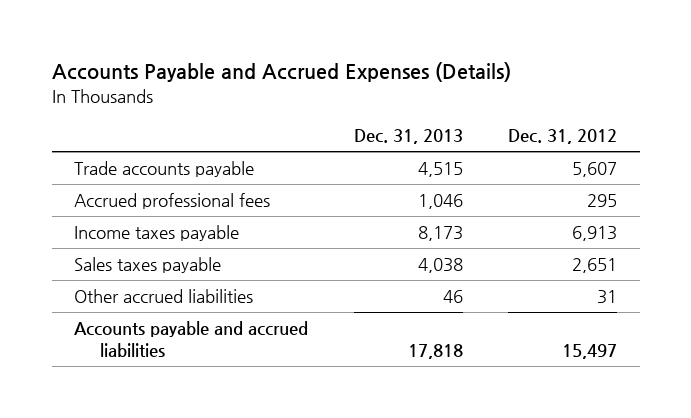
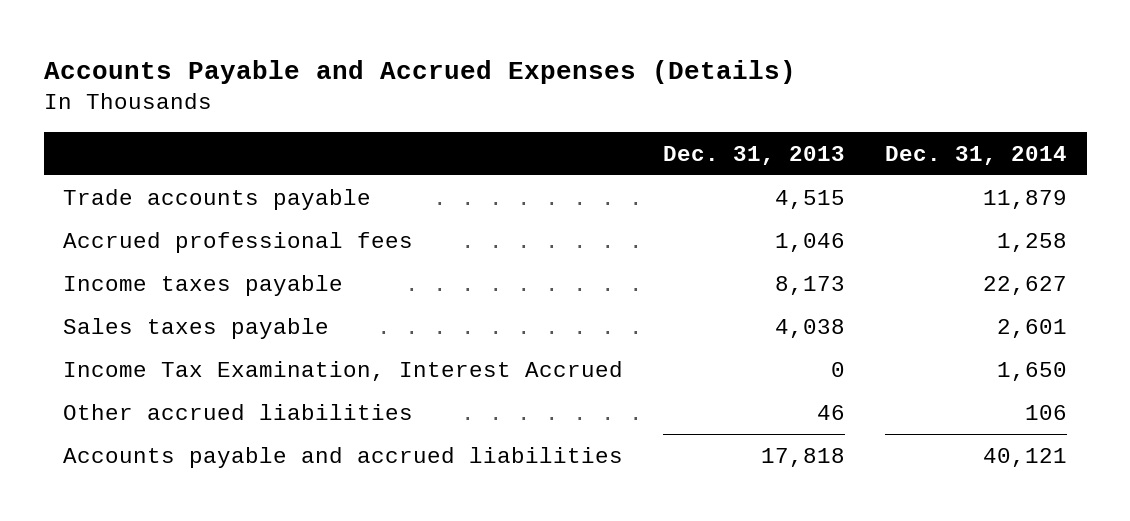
[507,129,617,145] Dec. 31, 2012 -> none
none -> [884,145,1067,165] Dec. 31, 2014
none -> [63,360,624,381] Income Tax Examination, Interest Accrued

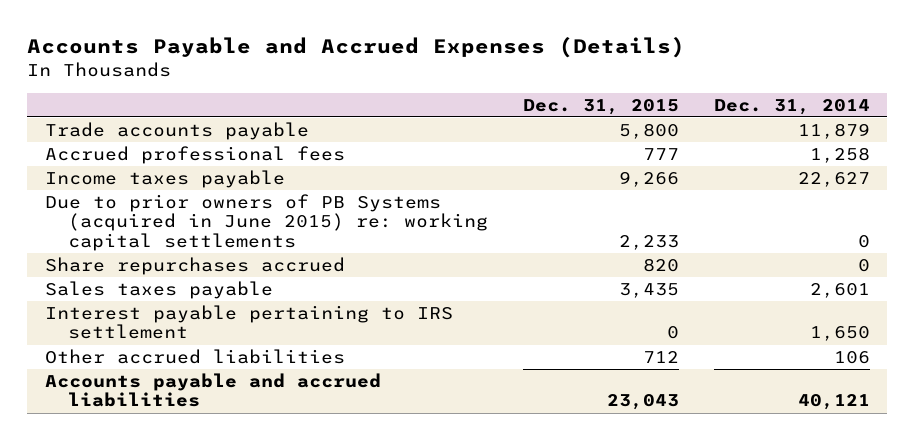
[663,145,846,165] Dec. 31, 2013 -> none
none -> [522,98,679,115] Dec. 31, 2015
none -> [44,193,488,252] Due to prior owners of PB Systems (acquired in June 2015) re: working capital settlements
none -> [44,256,345,275] Share repurchases accrued
[63,360,624,381] Income Tax Examination, Interest Accrued -> [44,304,453,340] Interest payable pertaining to IRS settlement

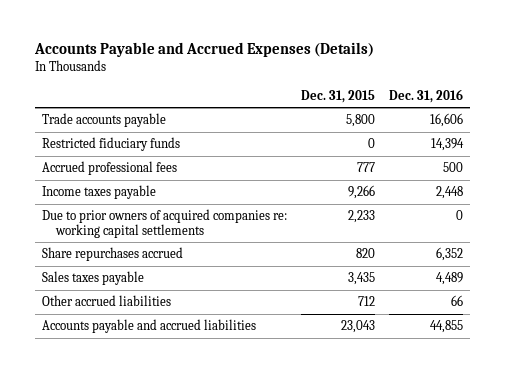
[713,98,870,115] Dec. 31, 2014 -> none
none -> [388,88,463,103] Dec. 31, 2016
none -> [42,137,181,152] Restricted fiduciary funds
[44,193,488,252] Due to prior owners of PB Systems (acquired in June 2015) re: working capital settlements -> [42,209,288,238] Due to prior owners of acquired companies re: working capital settlements
[44,304,453,340] Interest payable pertaining to IRS settlement -> none

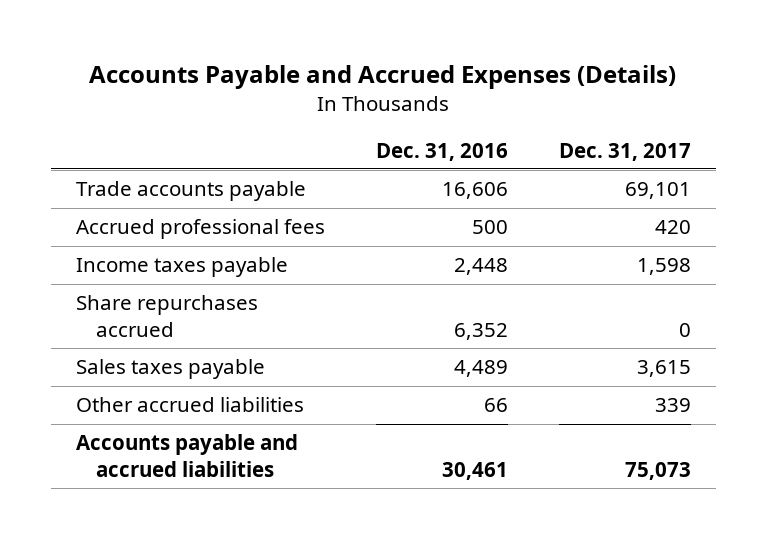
[300,89,375,103] Dec. 31, 2015 -> none
none -> [558,142,691,161] Dec. 31, 2017
[42,137,181,152] Restricted fiduciary funds -> none
[42,209,288,238] Due to prior owners of acquired companies re: working capital settlements -> none
[429,320,463,334] 44,855 -> [441,461,508,480] 30,461

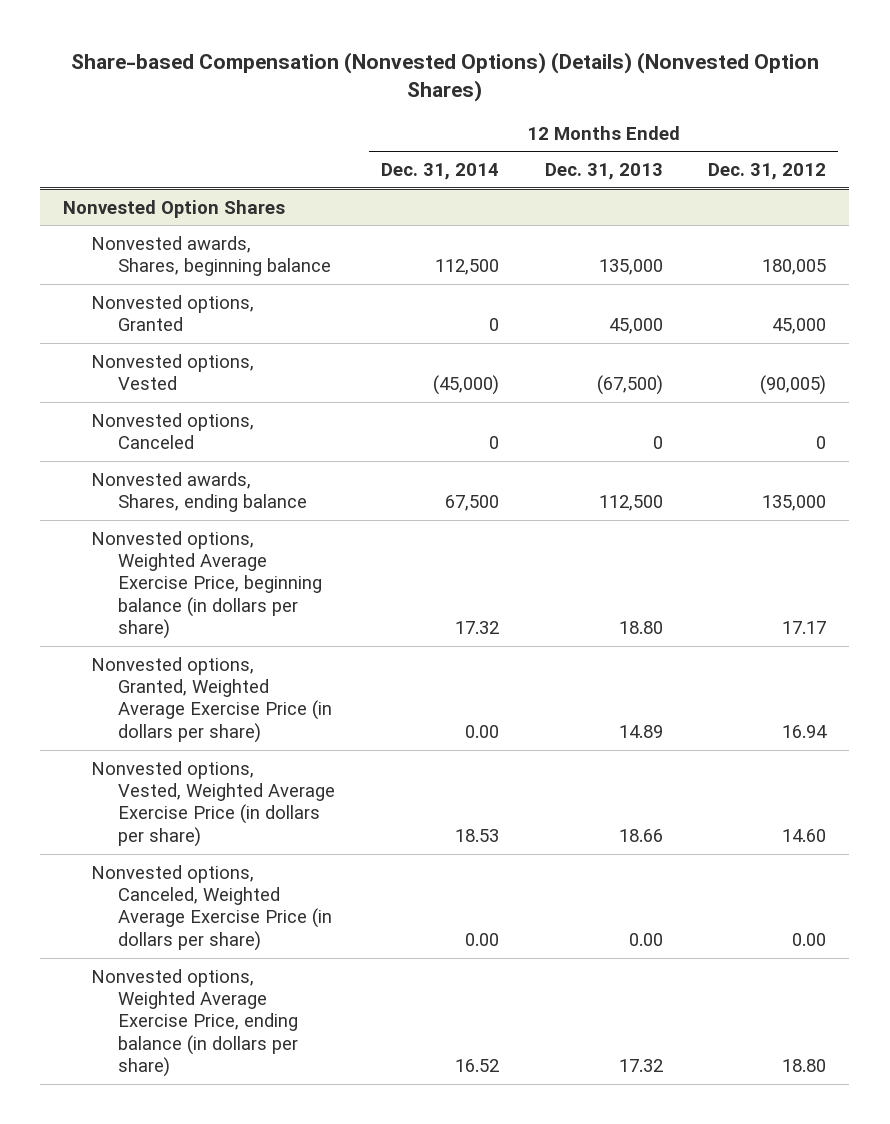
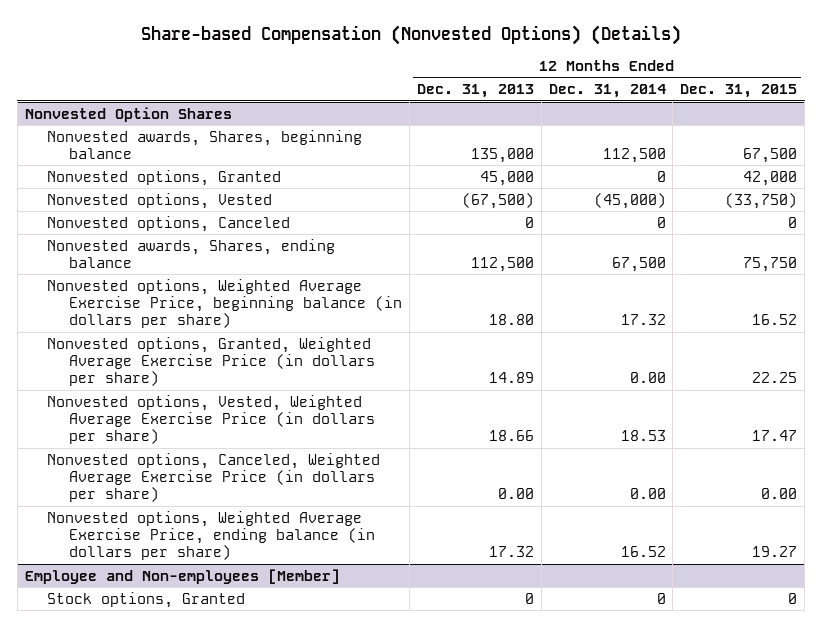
[70,51,819,103] Share-based Compensation (Nonvested Options) (Details) (Nonvested Option Shares) -> [140,24,681,45] Share-based Compensation (Nonvested Options) (Details)
[708,163,827,181] Dec. 31, 2012 -> none
none -> [680,84,798,99] Dec. 31, 2015
none -> [24,568,340,584] Employee and Non-employees [Member]
none -> [46,591,245,608] Stock options, Granted

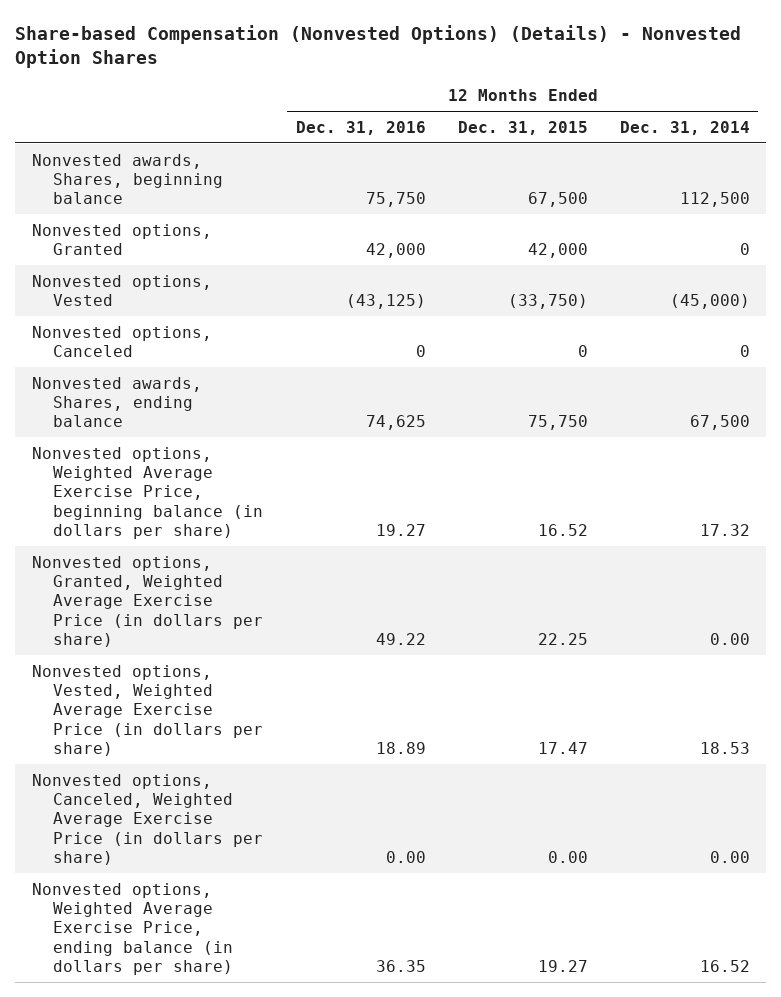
[140,24,681,45] Share-based Compensation (Nonvested Options) (Details) -> [15,24,742,68] Share-based Compensation (Nonvested Options) (Details) - Nonvested Option Shares
[416,84,534,99] Dec. 31, 2013 -> none
none -> [295,120,426,135] Dec. 31, 2016
[24,106,232,122] Nonvested Option Shares -> none
[24,568,340,584] Employee and Non-employees [Member] -> none
[46,591,245,608] Stock options, Granted -> none

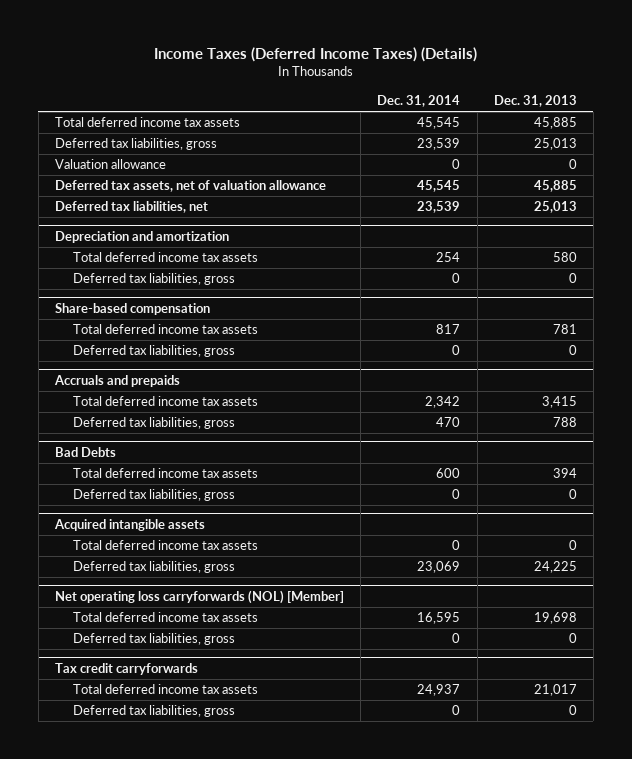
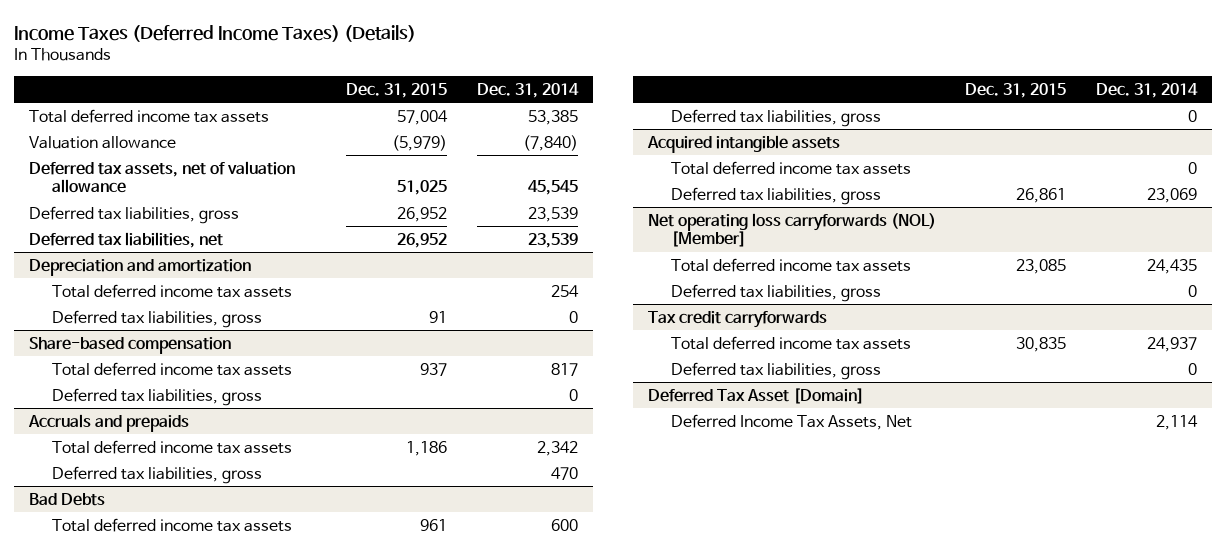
[493,95,577,108] Dec. 31, 2013 -> none
none -> [346,82,448,98] Dec. 31, 2015
[417,117,461,130] 45,545 -> [528,109,579,125] 53,385
[452,159,461,170] 0 -> [523,134,579,151] (7,840)
[54,138,217,151] Deferred tax liabilities, gross -> [28,205,239,224] Deferred tax liabilities, gross
[417,612,461,625] 16,595 -> [1146,258,1197,274] 24,435
none -> [647,387,864,404] Deferred Tax Asset [Domain]
none -> [670,413,912,430] Deferred Income Tax Assets, Net

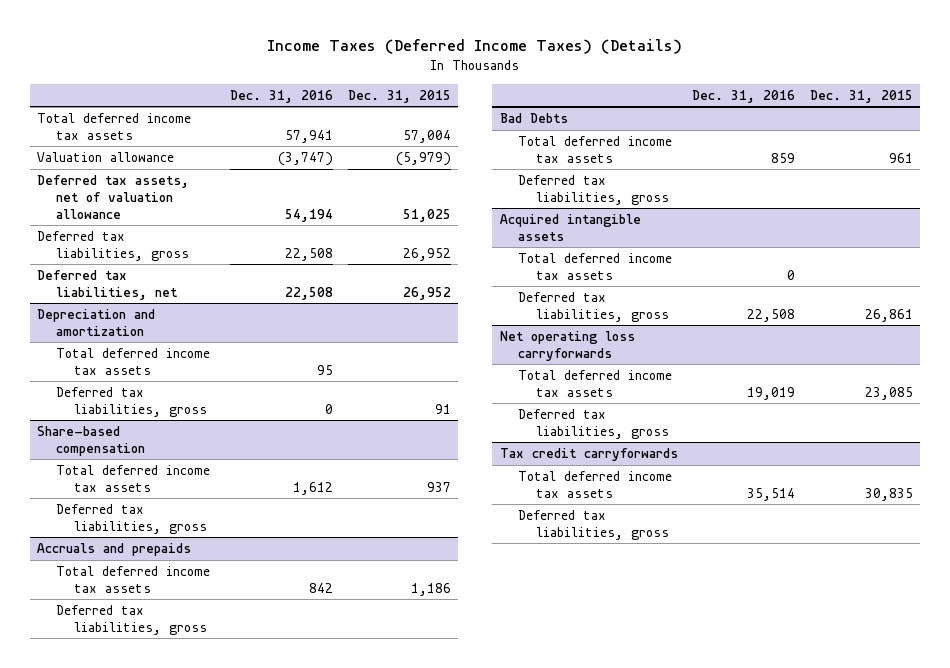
[477,82,580,98] Dec. 31, 2014 -> none
none -> [230,89,334,103] Dec. 31, 2016
[647,212,936,248] Net operating loss carryforwards (NOL) [Member] -> [499,330,635,361] Net operating loss carryforwards
[647,387,864,404] Deferred Tax Asset [Domain] -> none
[670,413,912,430] Deferred Income Tax Assets, Net -> none

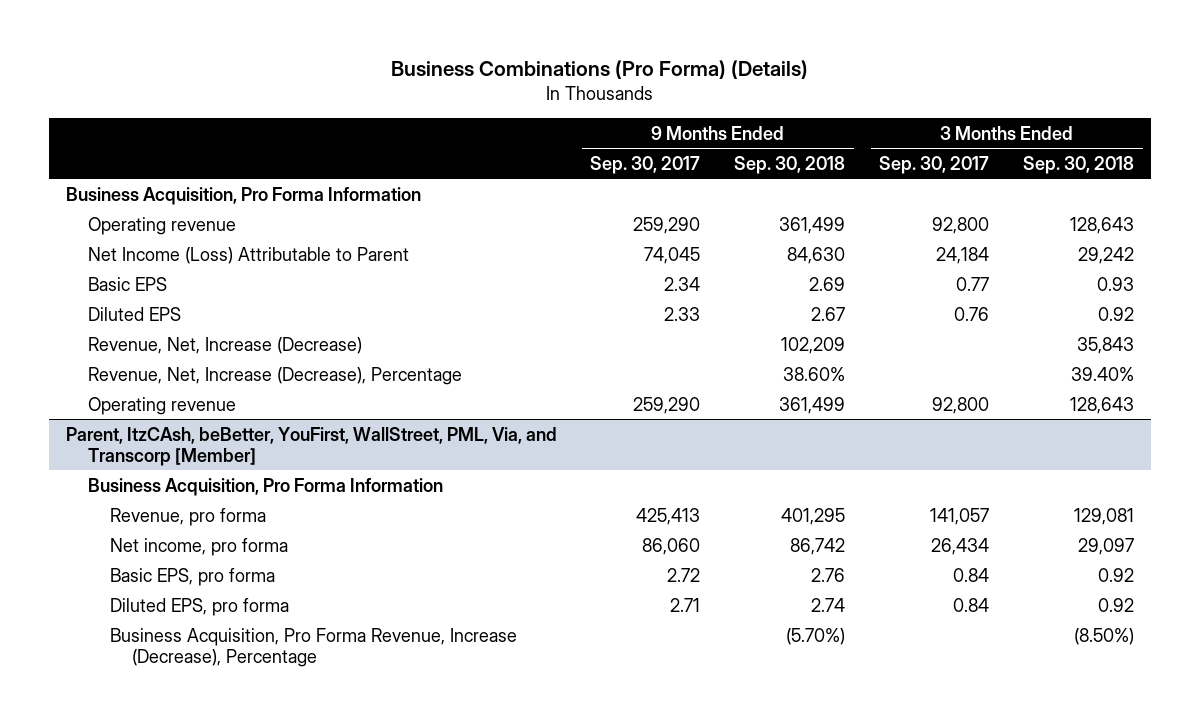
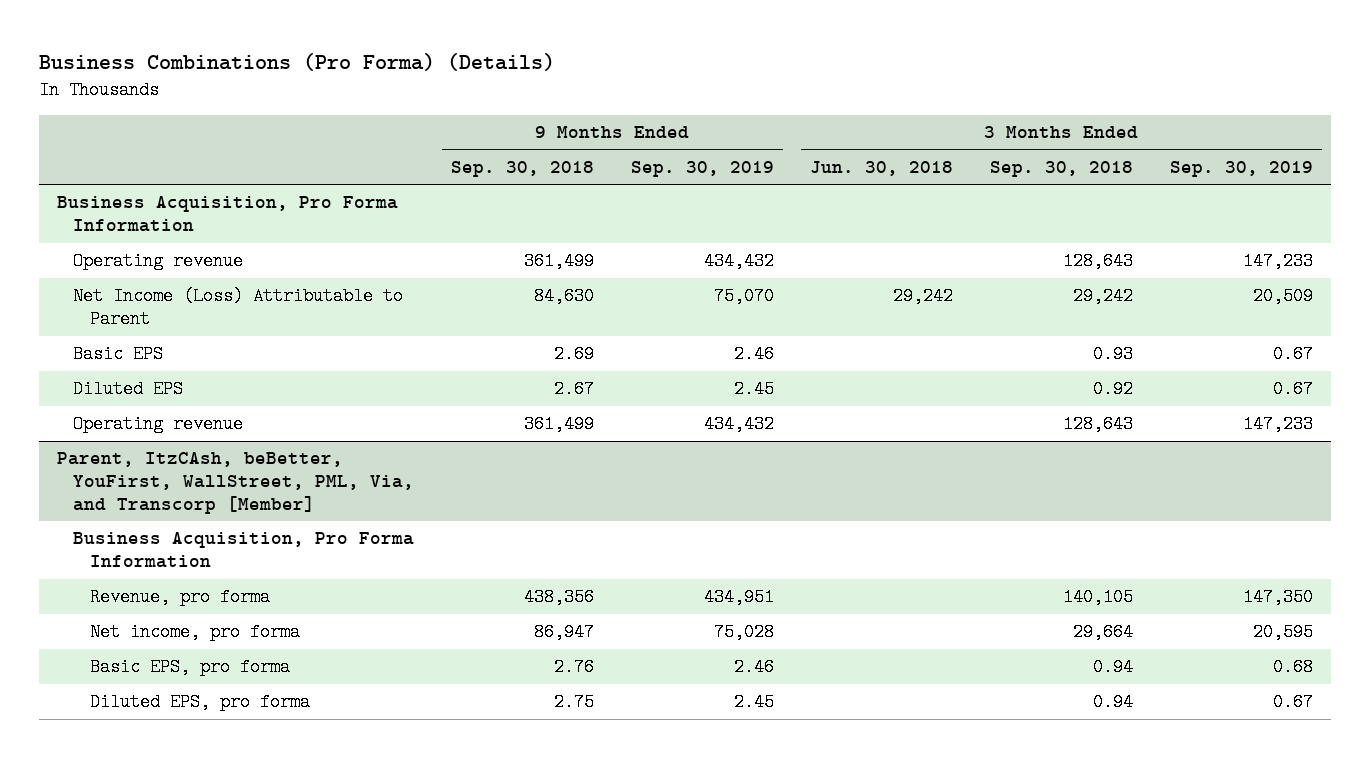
[590,155,701,174] Sep. 30, 2017 -> none
[879,155,990,174] Sep. 30, 2017 -> none
none -> [630,160,774,177] Sep. 30, 2019
none -> [810,160,954,176] Jun. 30, 2018
none -> [1169,160,1313,177] Sep. 30, 2019
[87,336,362,354] Revenue, Net, Increase (Decrease) -> none
[87,366,462,385] Revenue, Net, Increase (Decrease), Percentage -> none
[109,627,517,667] Business Acquisition, Pro Forma Revenue, Increase (Decrease), Percentage -> none
[781,507,846,525] 401,295 -> [524,588,595,607] 438,356
[1074,507,1135,525] 129,081 -> [1062,588,1133,607] 140,105
[790,537,846,555] 86,742 -> [534,623,595,642] 86,947
[1078,537,1135,555] 29,097 -> [1072,623,1133,642] 29,664
[1098,567,1135,582] 0.92 -> [1092,658,1133,677] 0.94
[811,597,846,612] 2.74 -> [554,693,595,712] 2.75
[1098,597,1135,612] 0.92 -> [1092,693,1133,712] 0.94

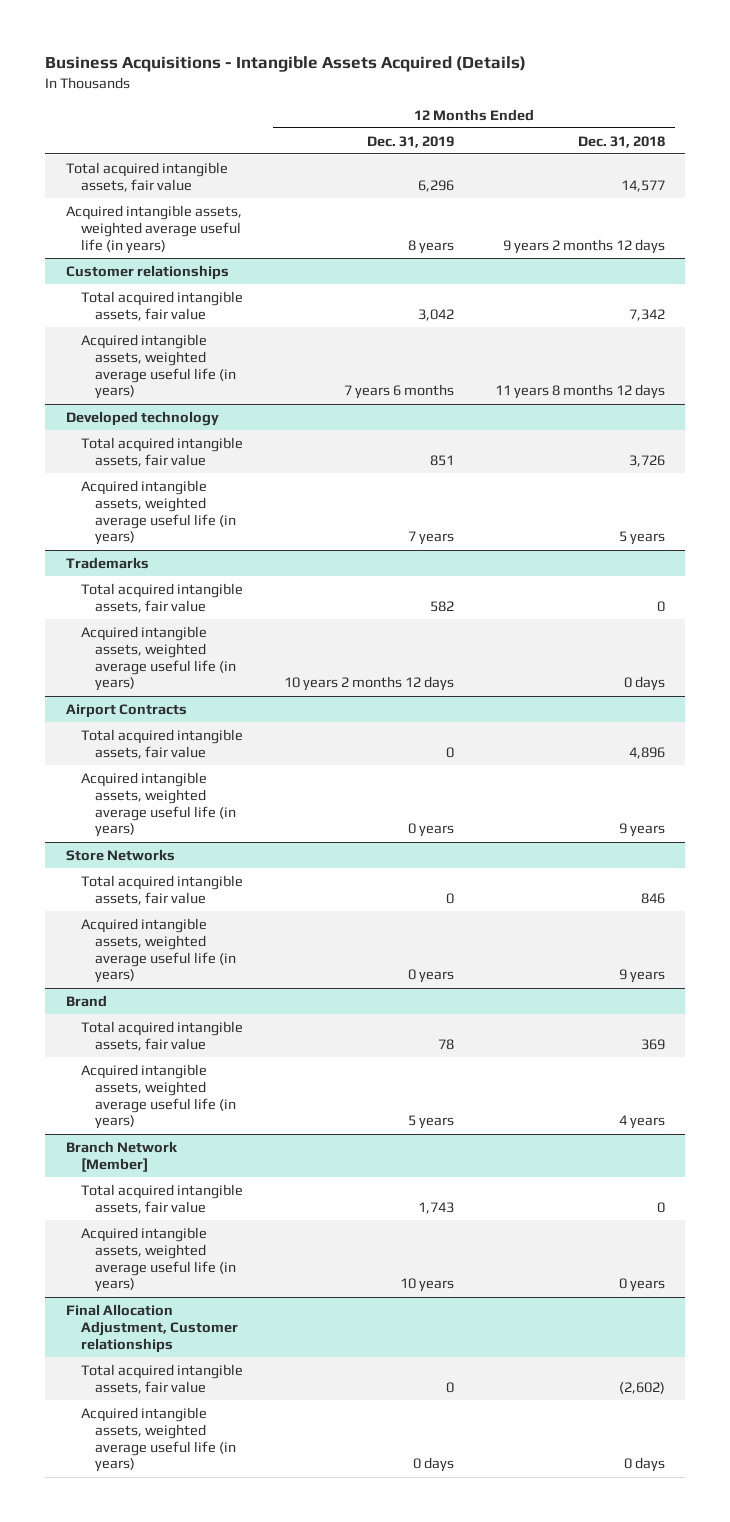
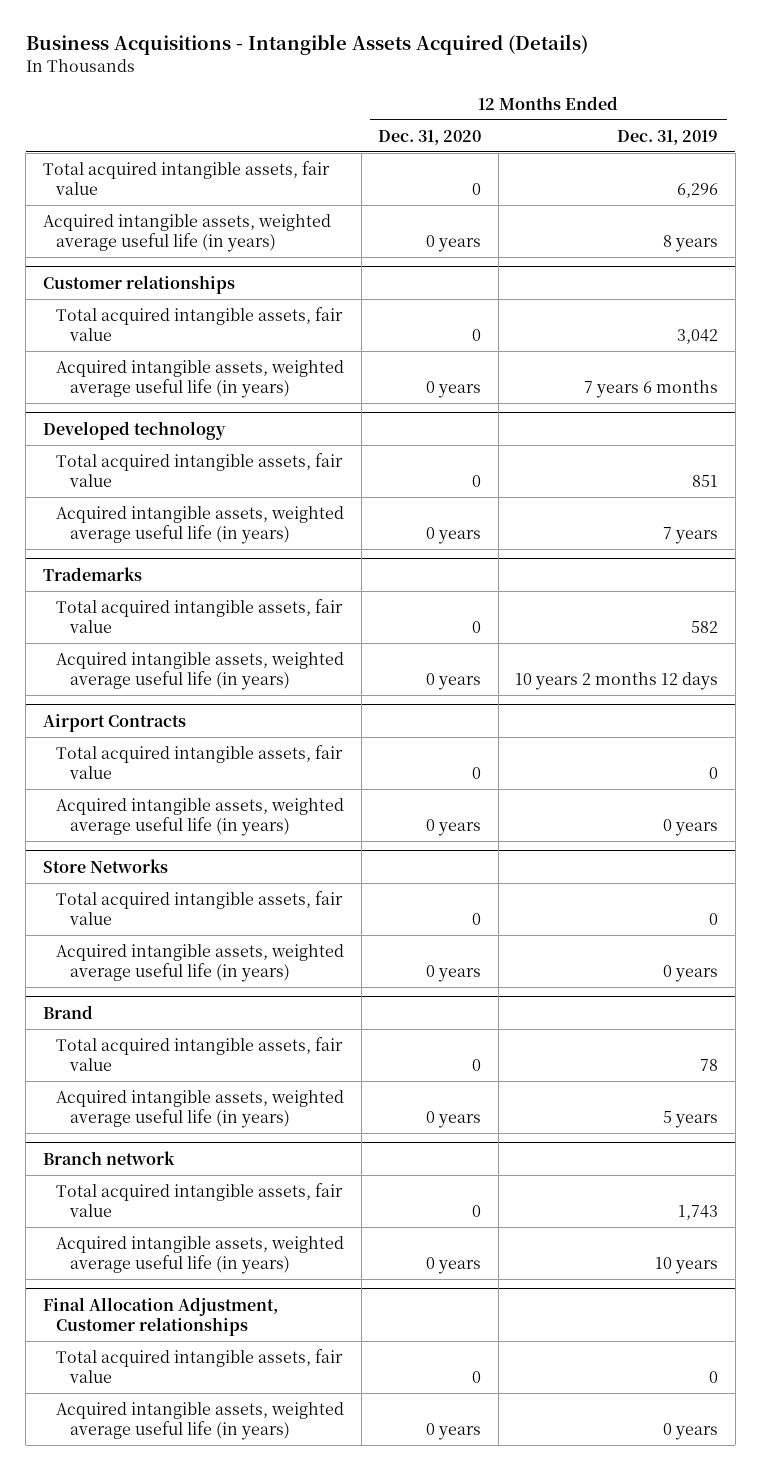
[577,135,665,148] Dec. 31, 2018 -> none
none -> [378,129,482,145] Dec. 31, 2020
[65,1140,178,1172] Branch Network [Member] -> [42,1150,175,1165] Branch network
[412,1457,454,1473] 0 days -> [663,1422,719,1440] 0 years

